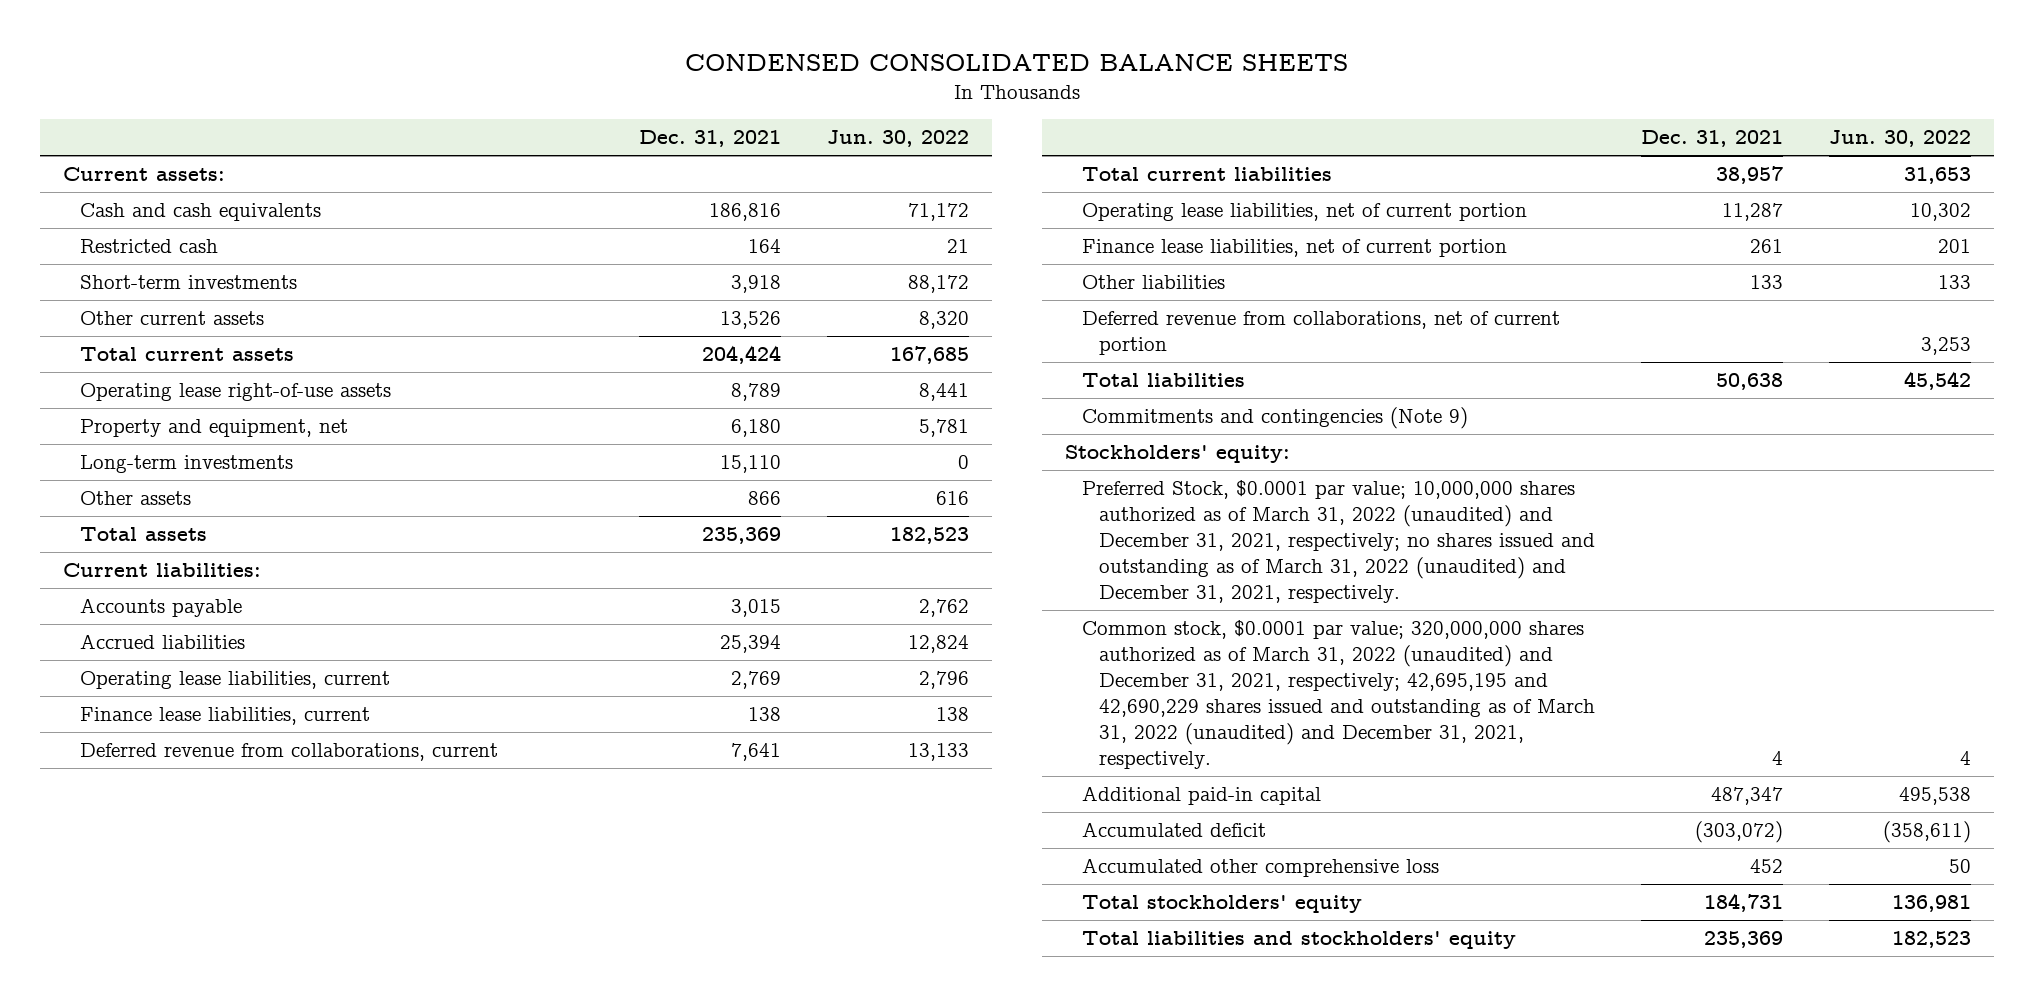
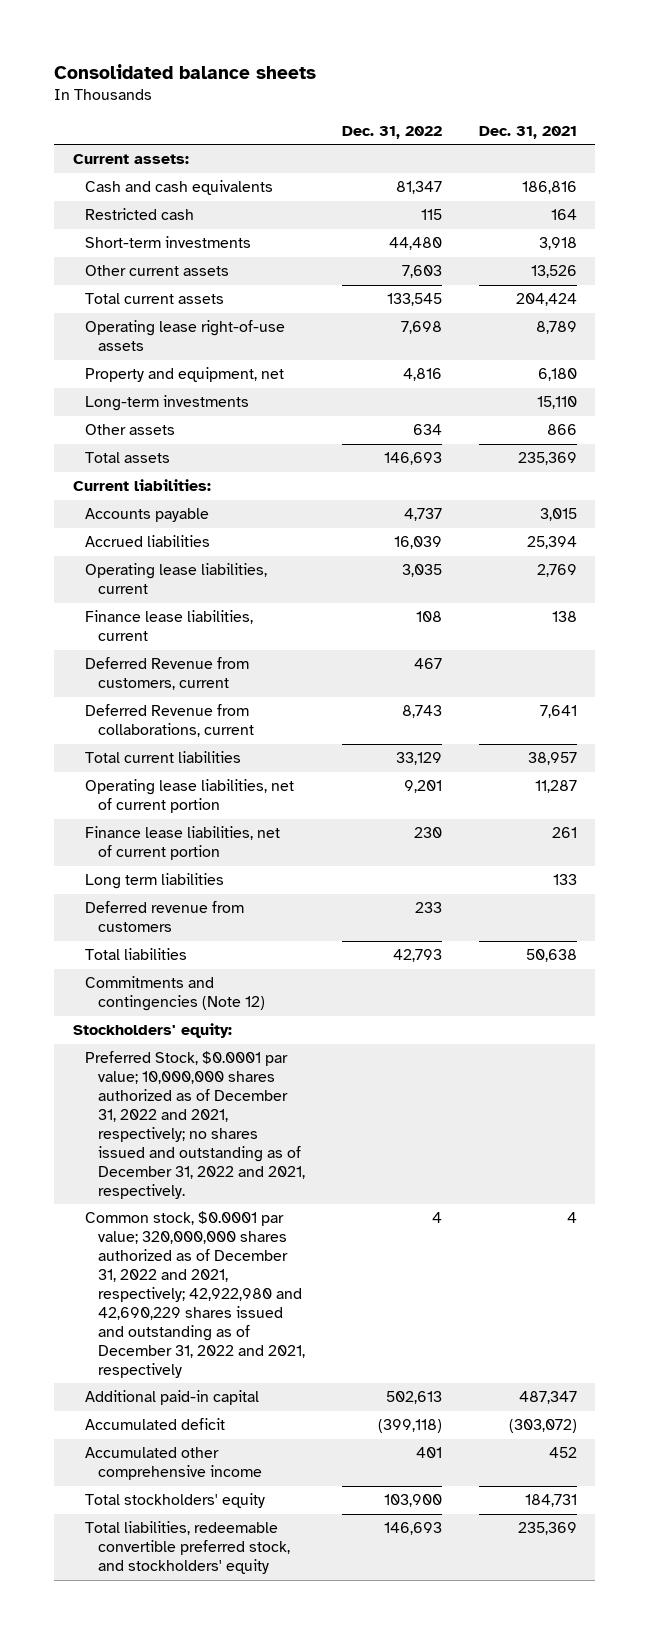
[684,54,1348,72] CONDENSED CONSOLIDATED BALANCE SHEETS -> [54,63,317,79] Consolidated balance sheets
[826,130,969,148] Jun. 30, 2022 -> none
none -> [341,125,442,139] Dec. 31, 2022
none -> [85,657,250,691] Deferred Revenue from customers, current
[79,743,498,762] Deferred revenue from collaborations, current -> [85,704,254,738] Deferred Revenue from collaborations, current
[1082,311,1561,356] Deferred revenue from collaborations, net of current portion -> none
[1082,275,1226,290] Other liabilities -> [85,873,225,890] Long term liabilities
none -> [85,901,245,933] Deferred revenue from customers
[1082,407,1469,430] Commitments and contingencies (Note 9) -> [85,976,265,1012] Commitments and contingencies (Note 12)
[1082,480,1595,604] Preferred Stock, $0.0001 par value; 10,000,000 shares authorized as of March 31, 2022 (unaudited) and December 31, 2021, respectively; no shares issued and outstanding as of March 31, 2022 (unaudited) and December 31, 2021, respectively. -> [85,1051,305,1199] Preferred Stock, $0.0001 par value; 10,000,000 shares authorized as of December 31, 2022 and 2021, respectively; no shares issued and outstanding as of December 31, 2022 and 2021, respectively.
[1082,620,1595,770] Common stock, $0.0001 par value; 320,000,000 shares authorized as of March 31, 2022 (unaudited) and December 31, 2021, respectively; 42,695,195 and 42,690,229 shares issued and outstanding as of March 31, 2022 (unaudited) and December 31, 2021, respectively. -> [85,1211,305,1378] Common stock, $0.0001 par value; 320,000,000 shares authorized as of December 31, 2022 and 2021, respectively; 42,922,980 and 42,690,229 shares issued and outstanding as of December 31, 2022 and 2021, respectively
[1082,858,1440,878] Accumulated other comprehensive loss -> [85,1447,262,1481] Accumulated other comprehensive income
[1082,931,1517,950] Total liabilities and stockholders' equity -> [85,1521,290,1575] Total liabilities, redeemable convertible preferred stock, and stockholders' equity

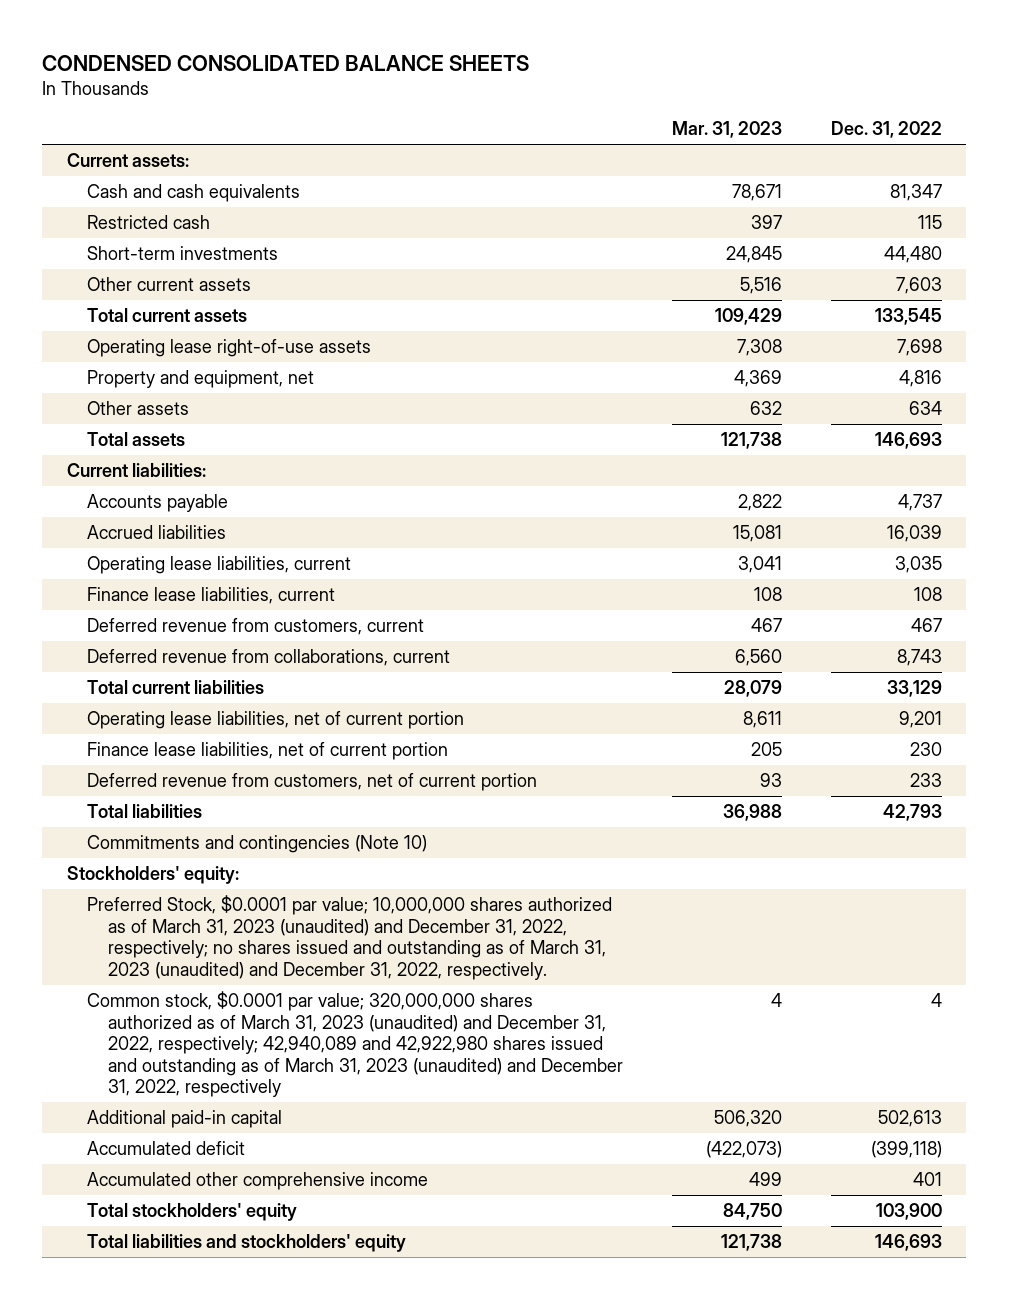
[54,63,317,79] Consolidated balance sheets -> [42,54,530,71] CONDENSED CONSOLIDATED BALANCE SHEETS
[478,125,577,139] Dec. 31, 2021 -> none
none -> [671,121,782,139] Mar. 31, 2023
[85,395,250,412] Long-term investments -> none
[85,657,250,691] Deferred Revenue from customers, current -> [87,618,425,636] Deferred revenue from customers, current
[85,704,254,738] Deferred Revenue from collaborations, current -> [87,649,451,667] Deferred revenue from collaborations, current
[85,873,225,890] Long term liabilities -> none
[85,901,245,933] Deferred revenue from customers -> [87,773,538,792] Deferred revenue from customers, net of current portion
[85,976,265,1012] Commitments and contingencies (Note 12) -> [87,835,428,854] Commitments and contingencies (Note 10)
[85,1051,305,1199] Preferred Stock, $0.0001 par value; 10,000,000 shares authorized as of December 31, 2022 and 2021, respectively; no shares issued and outstanding as of December 31, 2022 and 2021, respectively. -> [87,895,613,980] Preferred Stock, $0.0001 par value; 10,000,000 shares authorized as of March 31, 2023 (unaudited) and December 31, 2022, respectively; no shares issued and outstanding as of March 31, 2023 (unaudited) and December 31, 2022, respectively.
[85,1211,305,1378] Common stock, $0.0001 par value; 320,000,000 shares authorized as of December 31, 2022 and 2021, respectively; 42,922,980 and 42,690,229 shares issued and outstanding as of December 31, 2022 and 2021, respectively -> [87,991,623,1098] Common stock, $0.0001 par value; 320,000,000 shares authorized as of March 31, 2023 (unaudited) and December 31, 2022, respectively; 42,940,089 and 42,922,980 shares issued and outstanding as of March 31, 2023 (unaudited) and December 31, 2022, respectively
[85,1521,290,1575] Total liabilities, redeemable convertible preferred stock, and stockholders' equity -> [87,1234,407,1253] Total liabilities and stockholders' equity

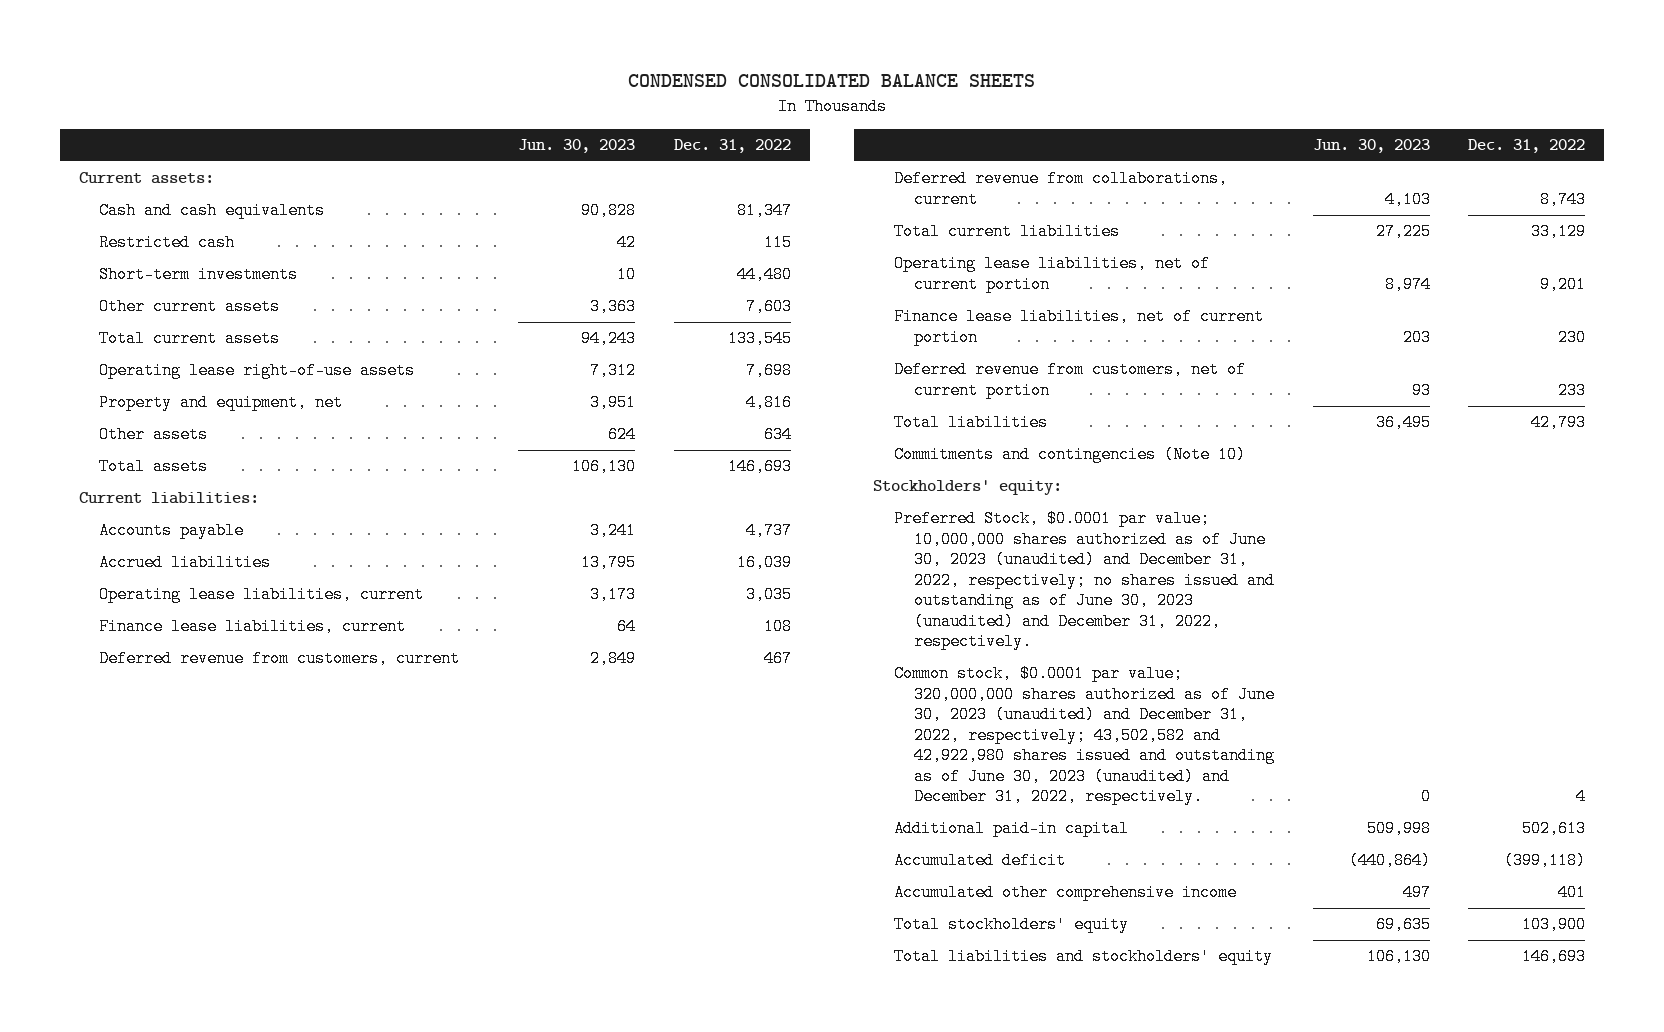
[671,121,782,139] Mar. 31, 2023 -> none
none -> [518,139,636,154] Jun. 30, 2023
[87,895,613,980] Preferred Stock, $0.0001 par value; 10,000,000 shares authorized as of March 31, 2023 (unaudited) and December 31, 2022, respectively; no shares issued and outstanding as of March 31, 2023 (unaudited) and December 31, 2022, respectively. -> [893,510,1276,651] Preferred Stock, $0.0001 par value; 10,000,000 shares authorized as of June 30, 2023 (unaudited) and December 31, 2022, respectively; no shares issued and outstanding as of June 30, 2023 (unaudited) and December 31, 2022, respectively.
[87,991,623,1098] Common stock, $0.0001 par value; 320,000,000 shares authorized as of March 31, 2023 (unaudited) and December 31, 2022, respectively; 42,940,089 and 42,922,980 shares issued and outstanding as of March 31, 2023 (unaudited) and December 31, 2022, respectively -> [893,665,1276,806] Common stock, $0.0001 par value; 320,000,000 shares authorized as of June 30, 2023 (unaudited) and December 31, 2022, respectively; 43,502,582 and 42,922,980 shares issued and outstanding as of June 30, 2023 (unaudited) and December 31, 2022, respectively.

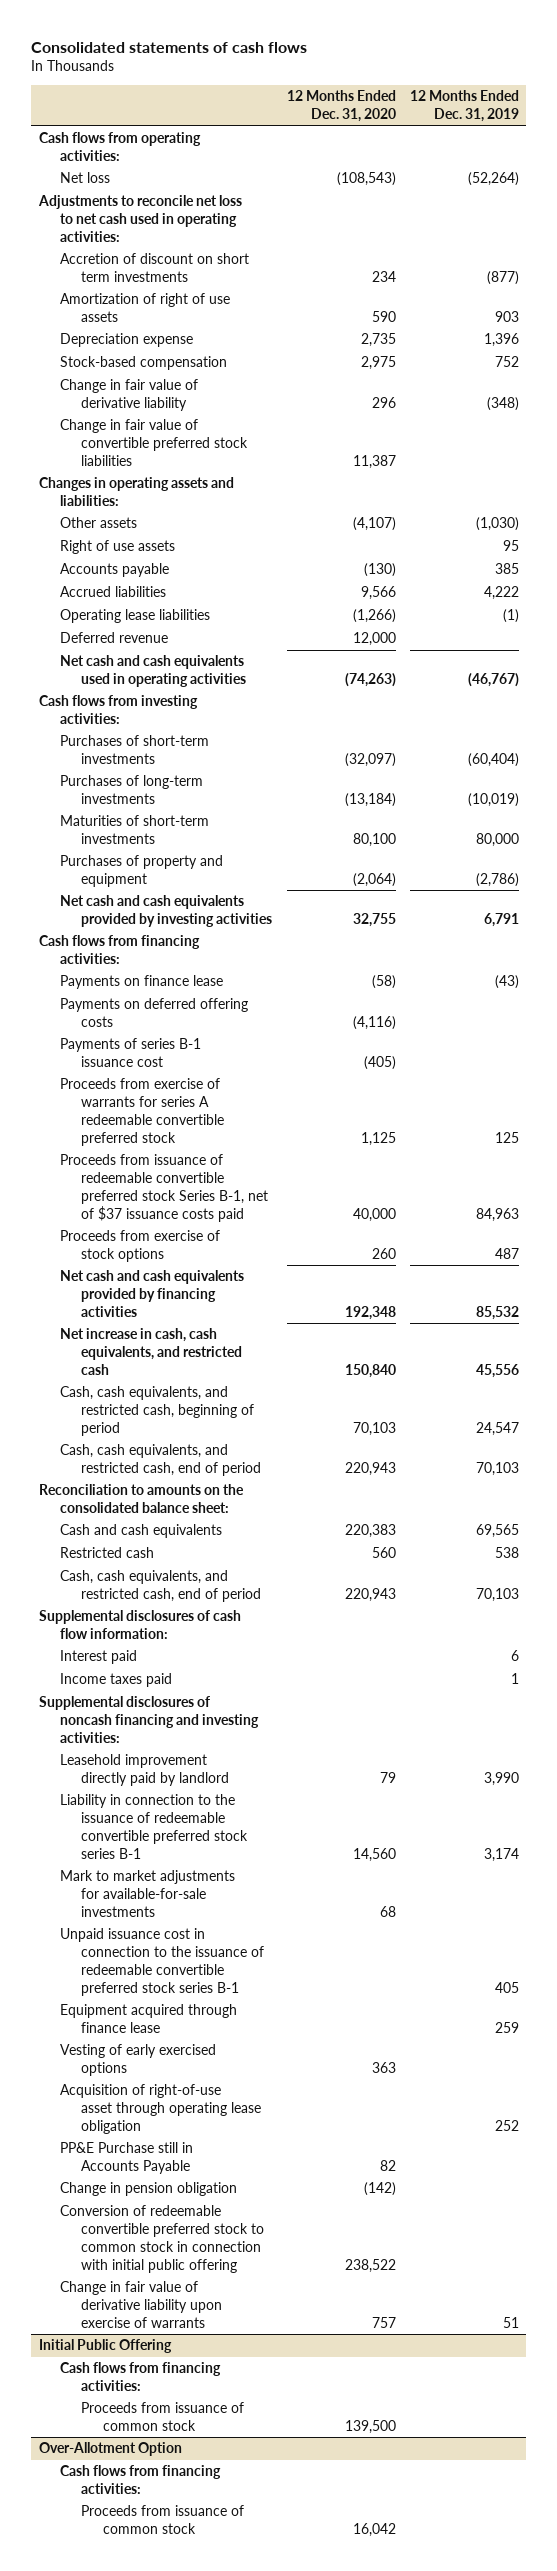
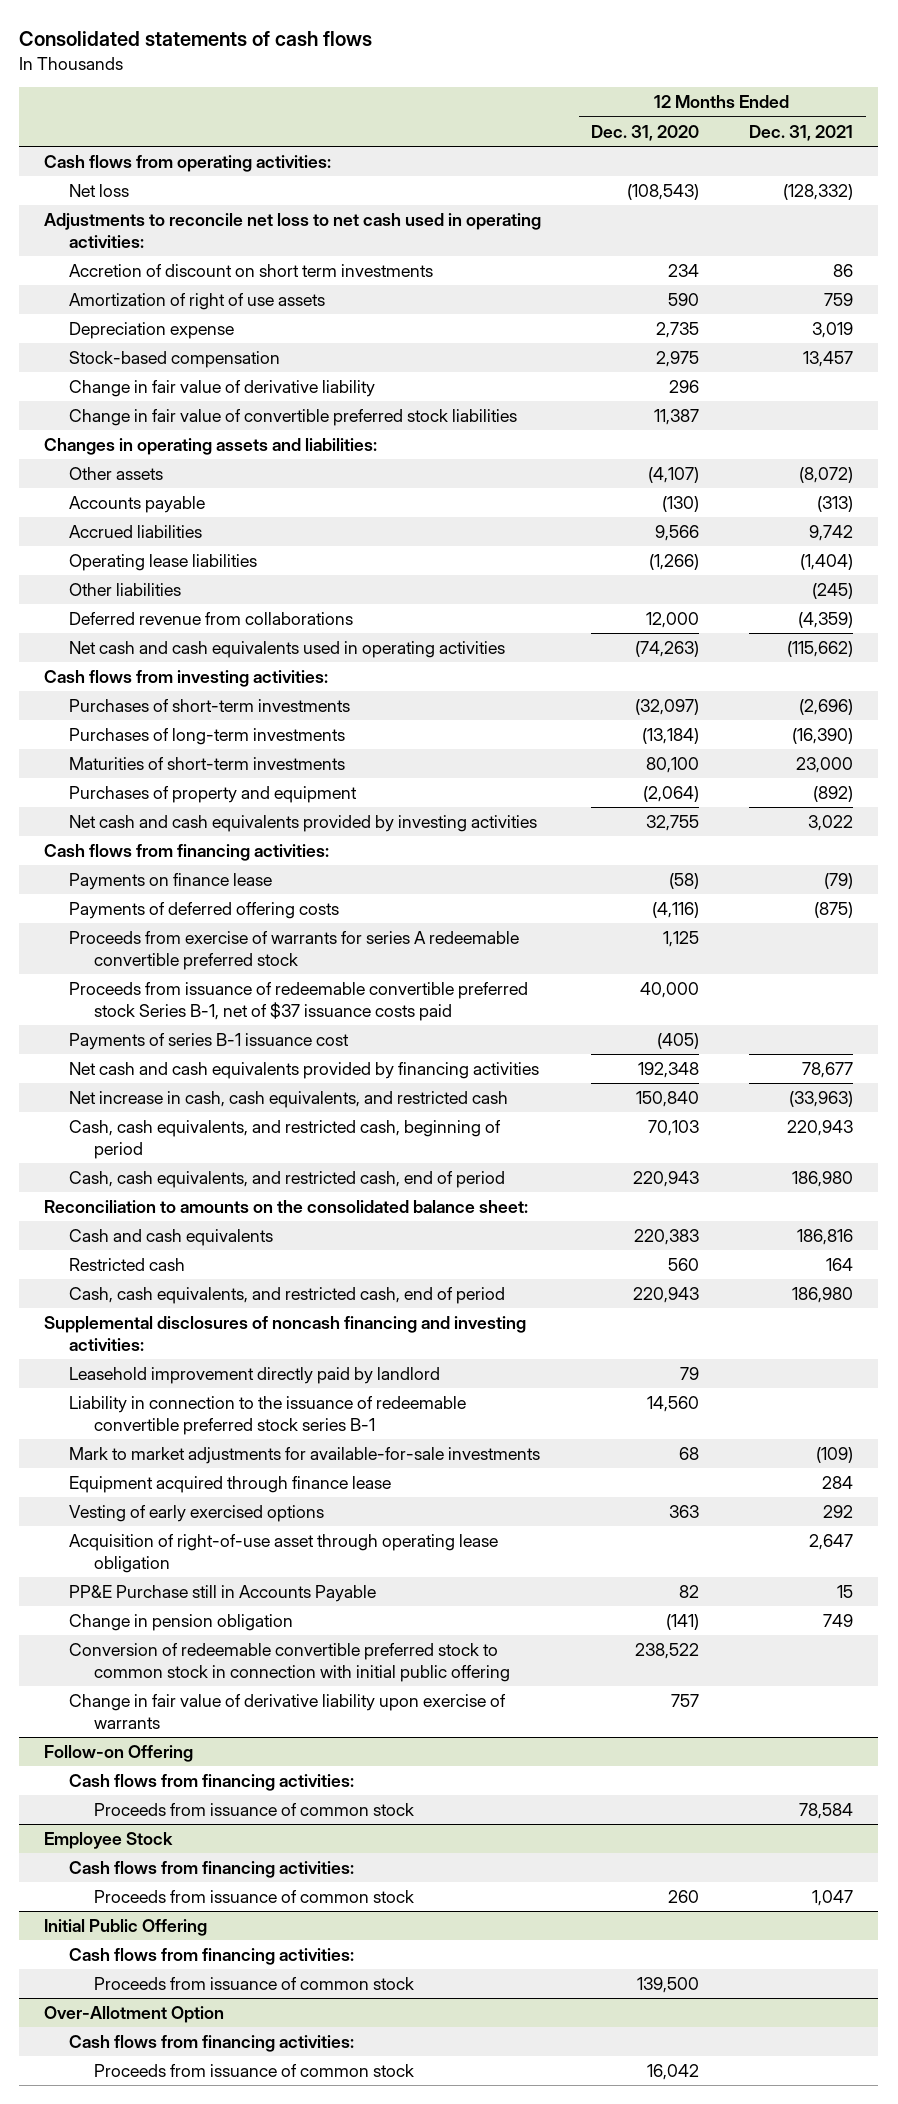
[409,90,519,123] 12 Months Ended Dec. 31, 2019 -> none
none -> [749,124,854,141] Dec. 31, 2021
[59,540,175,555] Right of use assets -> none
none -> [68,583,181,597] Other liabilities
[59,632,168,644] Deferred revenue -> [68,612,353,626] Deferred revenue from collaborations
[59,998,248,1028] Payments on deferred offering costs -> [68,902,339,920] Payments of deferred offering costs
[59,1230,220,1263] Proceeds from exercise of stock options -> none
[59,1038,201,1068] Payments of series B-1 issuance cost -> [68,1033,349,1051] Payments of series B-1 issuance cost
[38,1610,241,1640] Supplemental disclosures of cash flow information: -> none
[59,1650,137,1665] Interest paid -> none
[59,1673,172,1688] Income taxes paid -> none
[59,1928,265,1996] Unpaid issuance cost in connection to the issuance of redeemable convertible preferred stock series B-1 -> none
[363,2182,396,2197] (142) -> [666,1614,700,1631] (141)
none -> [44,1745,194,1763] Follow-on Offering
none -> [68,1774,354,1792] Cash flows from financing activities:
none -> [93,1803,414,1817] Proceeds from issuance of common stock
none -> [44,1832,174,1850] Employee Stock
none -> [68,1861,354,1879] Cash flows from financing activities:
none -> [93,1890,414,1904] Proceeds from issuance of common stock

